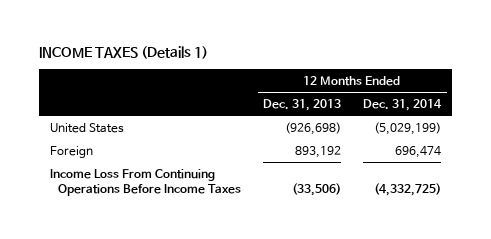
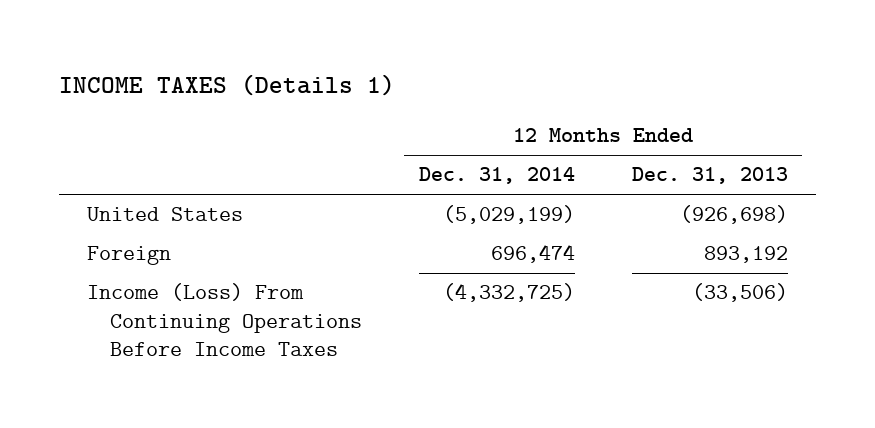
[49,168,242,197] Income Loss From Continuing Operations Before Income Taxes -> [87,283,362,356] Income (Loss) From Continuing Operations Before Income Taxes

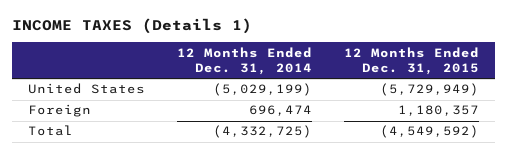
[631,167,788,185] Dec. 31, 2013 -> none
none -> [344,46,480,76] 12 Months Ended Dec. 31, 2015
[87,283,362,356] Income (Loss) From Continuing Operations Before Income Taxes -> [27,125,73,137] Total

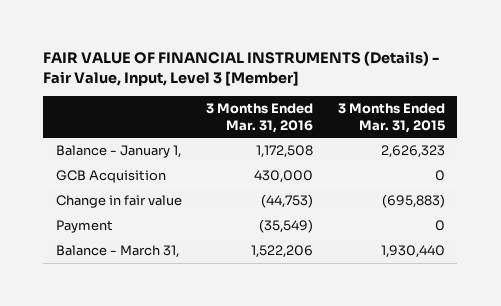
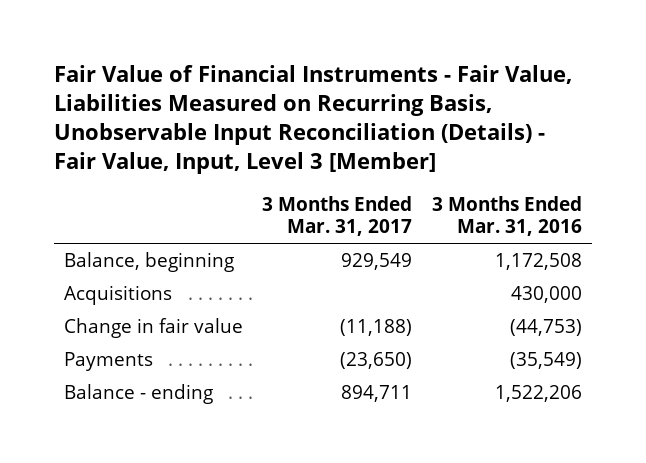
[43,51,440,87] FAIR VALUE OF FINANCIAL INSTRUMENTS (Details) - Fair Value, Input, Level 3 [Member] -> [53,65,572,174] Fair Value of Financial Instruments - Fair Value, Liabilities Measured on Recurring Basis, Unobservable Input Reconciliation (Details) - Fair Value, Input, Level 3 [Member]
[338,102,446,133] 3 Months Ended Mar. 31, 2015 -> none
none -> [262,195,413,237] 3 Months Ended Mar. 31, 2017
[55,145,181,159] Balance - January 1, -> [63,252,234,273] Balance, beginning
[55,170,166,184] GCB Acquisition -> [63,285,172,306] Acquisitions
[55,220,113,234] Payment -> [63,352,153,372] Payments
[55,245,179,259] Balance - March 31, -> [63,384,213,405] Balance - ending

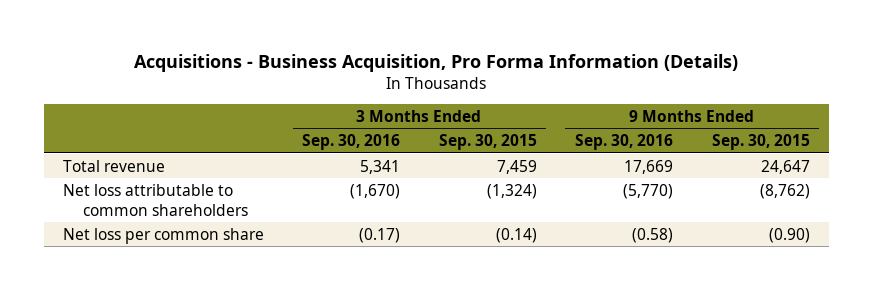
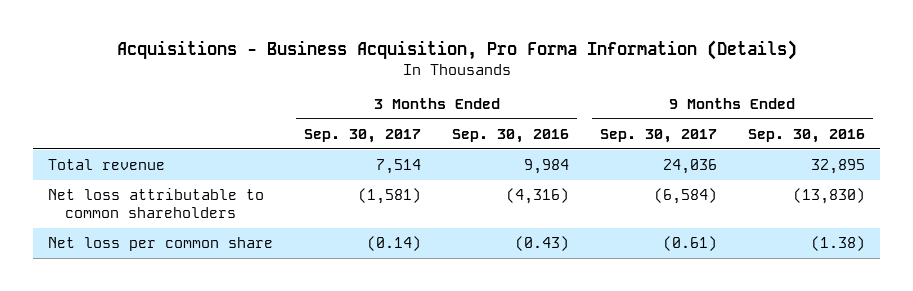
[438,134,537,151] Sep. 30, 2015 -> none
[711,134,810,151] Sep. 30, 2015 -> none
none -> [304,128,422,143] Sep. 30, 2017
none -> [599,128,717,143] Sep. 30, 2017
[360,159,401,174] 5,341 -> [524,158,570,174] 9,984
[624,159,674,174] 17,669 -> [810,158,865,174] 32,895
[350,183,401,199] (1,670) -> [506,187,570,204] (4,316)
[623,183,674,199] (5,770) -> [792,187,865,204] (13,830)
[359,227,401,243] (0.17) -> [515,235,570,251] (0.43)
[632,227,674,243] (0.58) -> [810,235,865,251] (1.38)

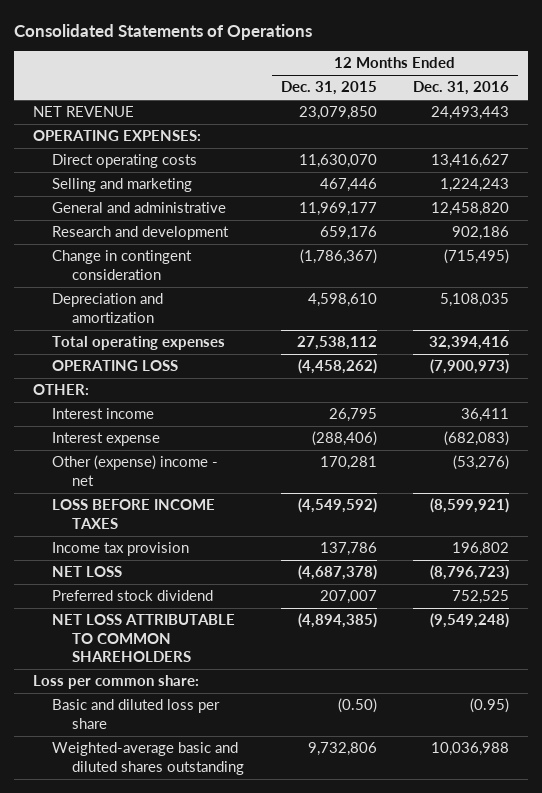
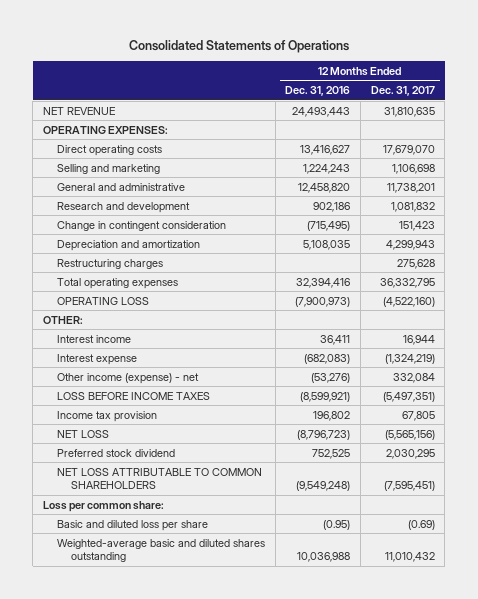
[280,81,377,96] Dec. 31, 2015 -> none
none -> [370,86,435,97] Dec. 31, 2017
none -> [56,258,163,269] Restructuring charges
[52,455,219,486] Other (expense) income - net -> [56,372,199,384] Other income (expense) - net

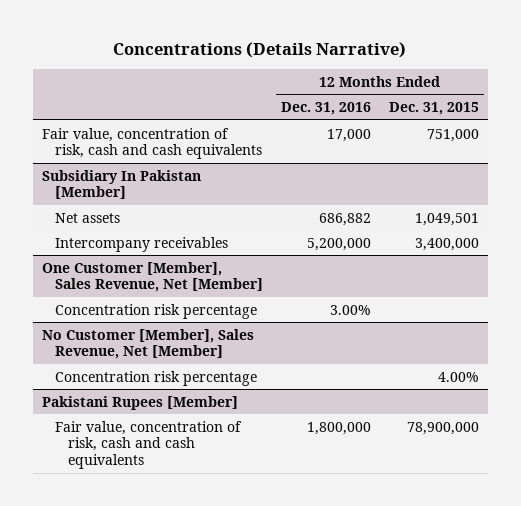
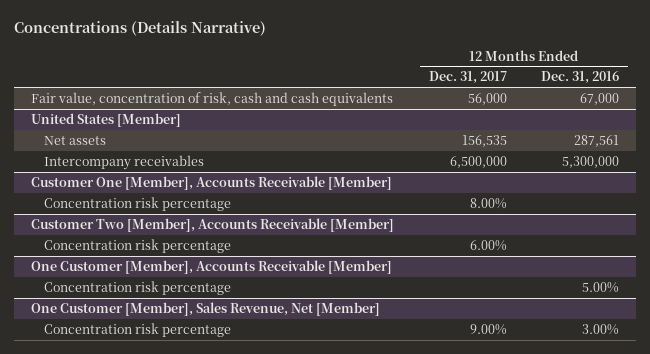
[389,102,480,116] Dec. 31, 2015 -> none
none -> [428,71,507,85] Dec. 31, 2017
[41,169,201,200] Subsidiary In Pakistan [Member] -> none
[326,128,371,142] 17,000 -> [580,92,620,105] 67,000
none -> [31,112,182,127] United States [Member]
[318,212,371,226] 686,882 -> [574,134,620,147] 287,561
[306,237,371,251] 5,200,000 -> [562,155,620,168] 5,300,000
none -> [31,175,393,190] Customer One [Member], Accounts Receivable [Member]
none -> [44,196,232,211] Concentration risk percentage
none -> [31,217,395,232] Customer Two [Member], Accounts Receivable [Member]
none -> [44,238,232,253] Concentration risk percentage
none -> [31,259,393,274] One Customer [Member], Accounts Receivable [Member]
none -> [44,280,232,295] Concentration risk percentage
[41,328,254,360] No Customer [Member], Sales Revenue, Net [Member] -> none
[54,370,257,386] Concentration risk percentage -> none
[41,395,238,410] Pakistani Rupees [Member] -> none
[54,420,242,470] Fair value, concentration of risk, cash and cash equivalents -> none

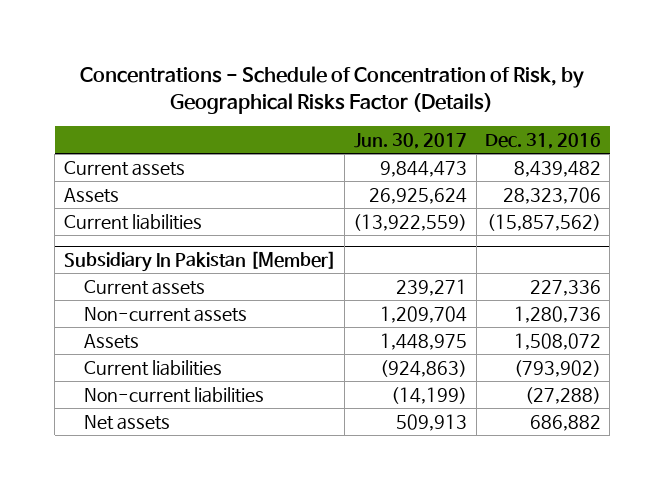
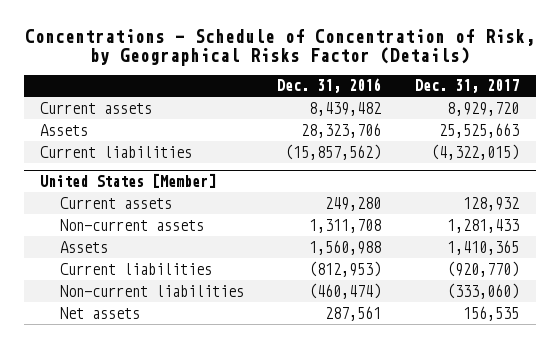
[354,133,468,150] Jun. 30, 2017 -> none
none -> [415,79,520,94] Dec. 31, 2017
[63,251,336,273] Subsidiary In Pakistan [Member] -> none
none -> [40,172,217,188] United States [Member]
[529,279,601,296] 227,336 -> [325,196,382,211] 249,280
[513,305,601,323] 1,280,736 -> [309,218,382,233] 1,311,708
[513,332,601,350] 1,508,072 -> [309,239,382,255] 1,560,988
[513,359,601,377] (793,902) -> [309,260,382,277] (812,953)
[524,386,601,404] (27,288) -> [309,282,382,299] (460,474)
[529,414,601,431] 686,882 -> [325,305,382,321] 287,561

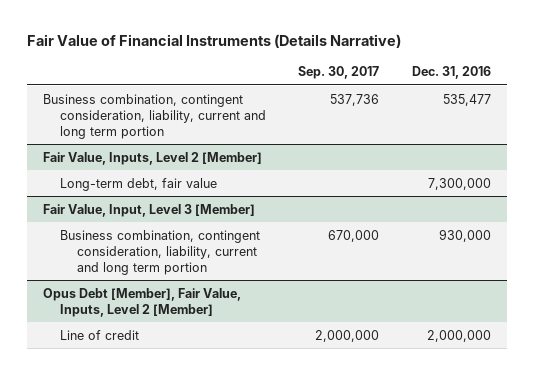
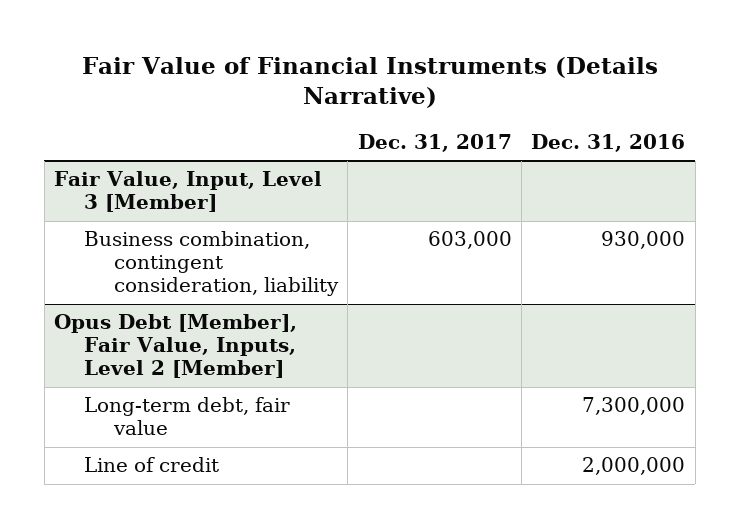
[298,66,380,80] Sep. 30, 2017 -> none
none -> [357,133,512,152] Dec. 31, 2017
[42,93,266,139] Business combination, contingent consideration, liability, current and long term portion -> none
[42,151,262,165] Fair Value, Inputs, Level 2 [Member] -> none
[59,177,217,191] Long-term debt, fair value -> none
[59,229,260,275] Business combination, contingent consideration, liability, current and long term portion -> [83,231,339,297] Business combination, contingent consideration, liability
none -> [83,397,290,436] Long-term debt, fair value

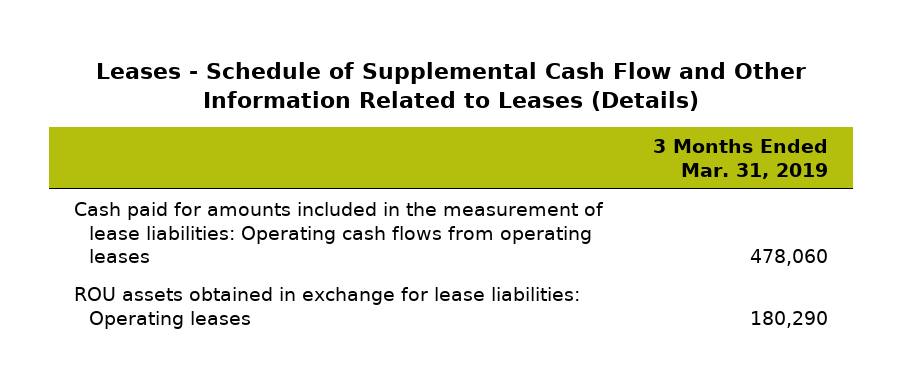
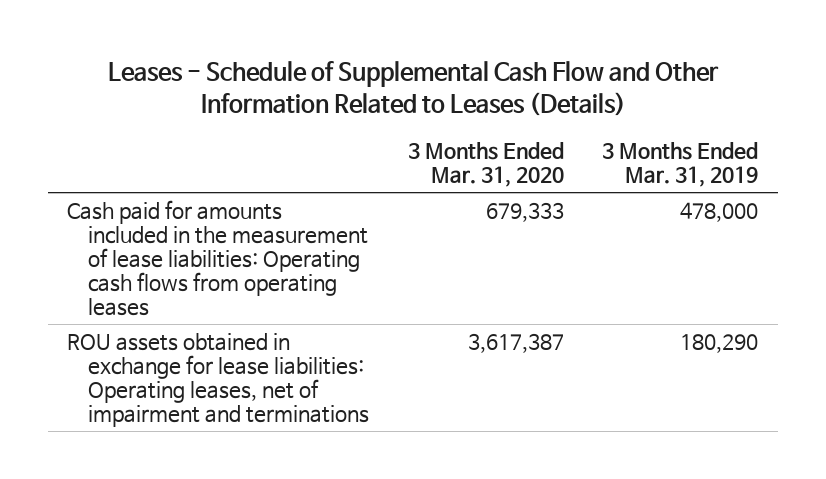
none -> [407,142,564,188] 3 Months Ended Mar. 31, 2020
[750,249,829,267] 478,060 -> [680,201,759,222] 478,000
[74,286,581,329] ROU assets obtained in exchange for lease liabilities: Operating leases -> [67,332,369,428] ROU assets obtained in exchange for lease liabilities: Operating leases, net of impairment and terminations

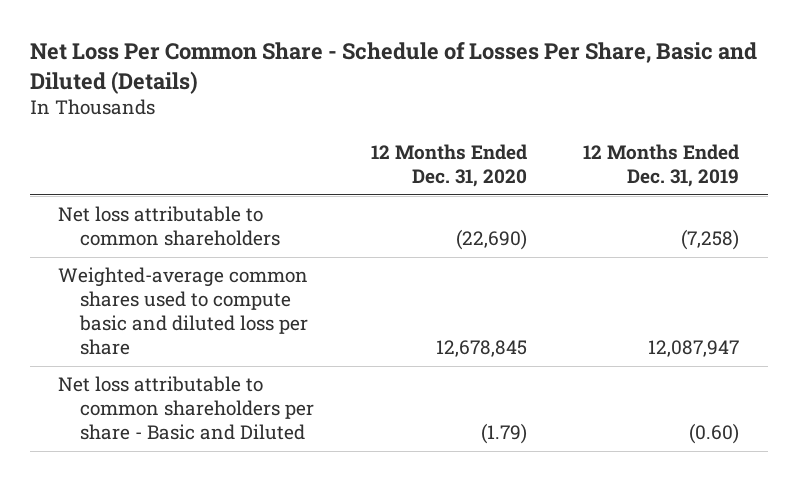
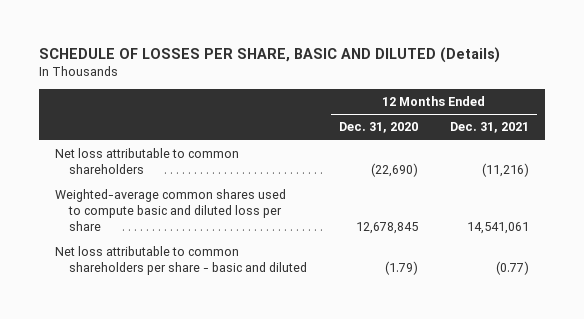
[29,42,757,94] Net Loss Per Common Share - Schedule of Losses Per Share, Basic and Diluted (Details) -> [38,46,500,63] SCHEDULE OF LOSSES PER SHARE, BASIC AND DILUTED (Details)
[583,143,740,187] 12 Months Ended Dec. 31, 2019 -> none
none -> [449,122,529,134] Dec. 31, 2021
[57,376,314,441] Net loss attributable to common shareholders per share - Basic and Diluted -> [55,246,307,276] Net loss attributable to common shareholders per share - basic and diluted

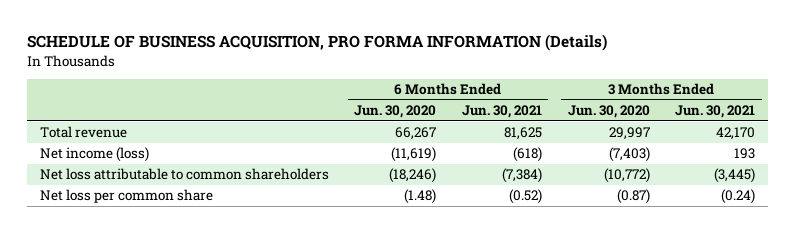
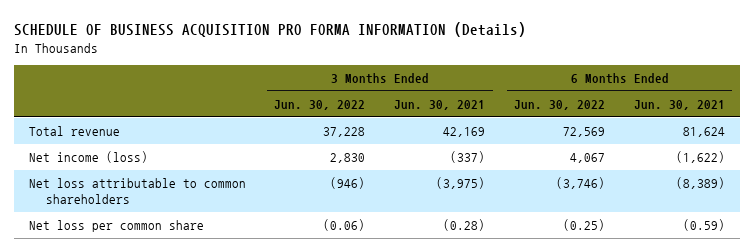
[26,34,607,52] SCHEDULE OF BUSINESS ACQUISITION, PRO FORMA INFORMATION (Details) -> [14,22,527,38] SCHEDULE OF BUSINESS ACQUISITION PRO FORMA INFORMATION (Details)
[354,105,437,119] Jun. 30, 2020 -> none
[567,105,650,119] Jun. 30, 2020 -> none
none -> [274,100,366,111] Jun. 30, 2022
none -> [514,100,606,111] Jun. 30, 2022
[503,127,542,141] 81,625 -> [683,127,726,138] 81,624
[716,127,756,141] 42,170 -> [443,127,486,138] 42,169
[512,147,542,163] (618) -> [676,151,726,164] (1,622)
[734,148,756,160] 193 -> [450,151,486,164] (337)
[501,168,542,184] (7,384) -> [676,177,726,190] (8,389)
[714,168,756,184] (3,445) -> [436,177,486,190] (3,975)
[508,189,542,205] (0.52) -> [683,219,726,232] (0.59)
[721,189,756,205] (0.24) -> [443,219,486,232] (0.28)

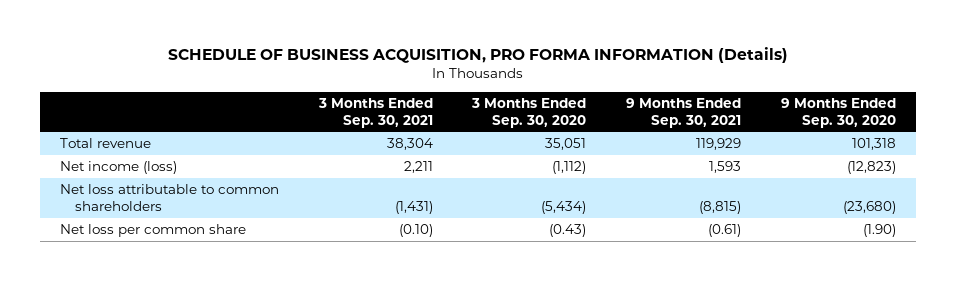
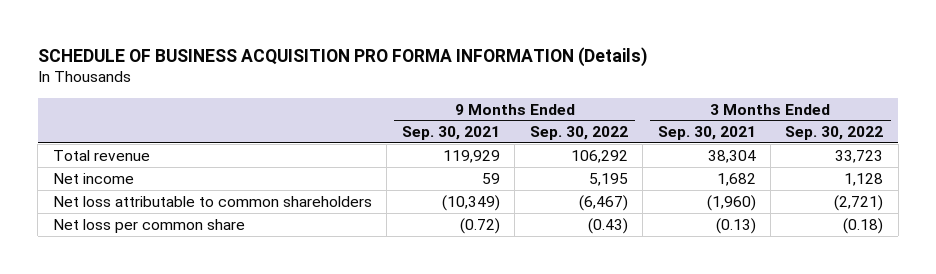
[167,47,788,64] SCHEDULE OF BUSINESS ACQUISITION, PRO FORMA INFORMATION (Details) -> [37,46,647,67] SCHEDULE OF BUSINESS ACQUISITION PRO FORMA INFORMATION (Details)
[471,97,587,128] 3 Months Ended Sep. 30, 2020 -> none
[780,97,896,128] 9 Months Ended Sep. 30, 2020 -> none
none -> [529,126,628,141] Sep. 30, 2022
none -> [785,126,884,141] Sep. 30, 2022
[59,160,177,174] Net income (loss) -> [52,172,134,184] Net income
[403,160,433,173] 2,211 -> [716,172,756,186] 1,682
[709,160,742,173] 1,593 -> [481,172,500,184] 59
[394,201,433,215] (1,431) -> [706,194,756,211] (1,960)
[699,201,742,215] (8,815) -> [441,194,500,211] (10,349)
[398,223,433,237] (0.10) -> [715,217,756,234] (0.13)
[708,223,742,237] (0.61) -> [459,217,500,234] (0.72)

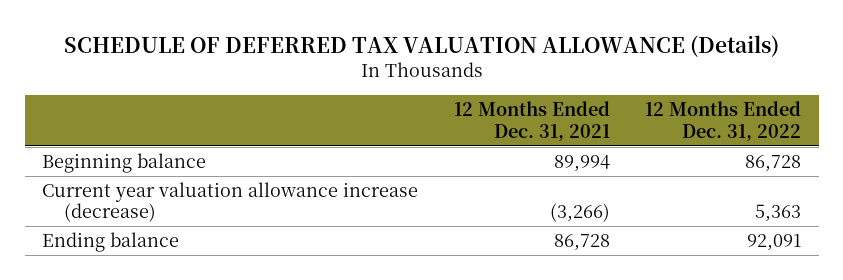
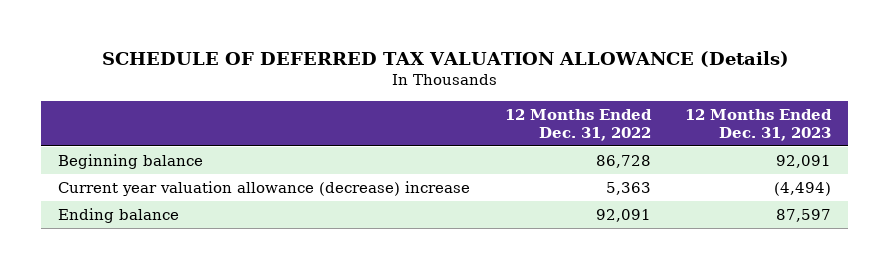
[453,101,610,141] 12 Months Ended Dec. 31, 2021 -> none
none -> [685,108,833,141] 12 Months Ended Dec. 31, 2023
[42,182,419,223] Current year valuation allowance increase (decrease) -> [58,180,471,196] Current year valuation allowance (decrease) increase

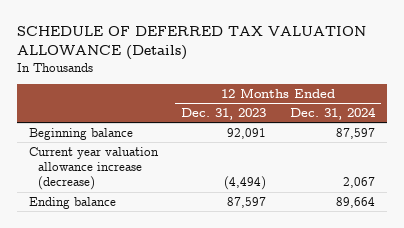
[504,108,652,141] 12 Months Ended Dec. 31, 2022 -> none
none -> [289,106,376,120] Dec. 31, 2024
[58,180,471,196] Current year valuation allowance (decrease) increase -> [28,146,159,191] Current year valuation allowance increase (decrease)

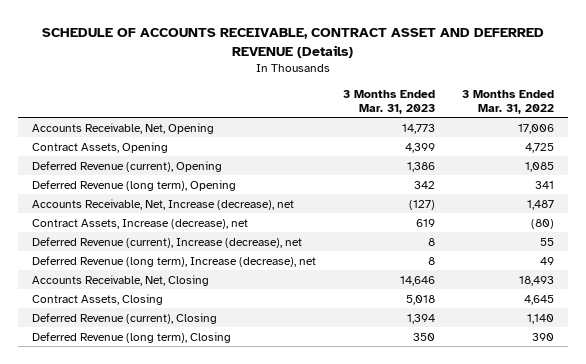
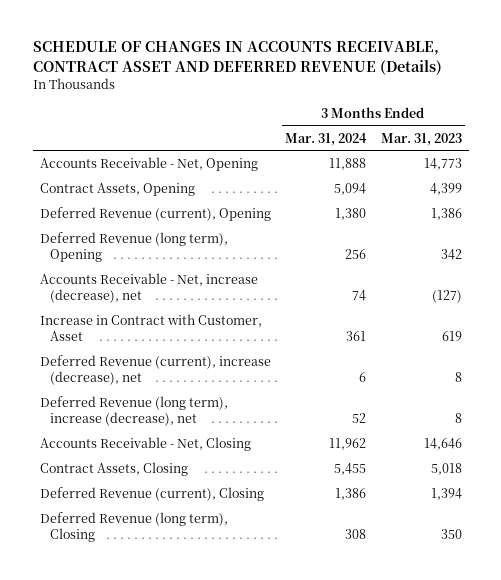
[42,28,545,59] SCHEDULE OF ACCOUNTS RECEIVABLE, CONTRACT ASSET AND DEFERRED REVENUE (Details) -> [32,41,442,75] SCHEDULE OF CHANGES IN ACCOUNTS RECEIVABLE, CONTRACT ASSET AND DEFERRED REVENUE (Details)
[462,90,555,115] 3 Months Ended Mar. 31, 2022 -> none
none -> [285,132,368,146] Mar. 31, 2024
[31,122,214,134] Accounts Receivable, Net, Opening -> [39,156,258,171] Accounts Receivable - Net, Opening
[31,198,294,210] Accounts Receivable, Net, Increase (decrease), net -> [39,272,258,303] Accounts Receivable - Net, increase (decrease), net
[31,218,248,229] Contract Assets, Increase (decrease), net -> [39,313,262,341] Increase in Contract with Customer, Asset
[31,236,302,248] Deferred Revenue (current), Increase (decrease), net -> [39,354,271,385] Deferred Revenue (current), increase (decrease), net
[31,255,316,267] Deferred Revenue (long term), Increase (decrease), net -> [39,395,228,426] Deferred Revenue (long term), increase (decrease), net
[31,274,209,286] Accounts Receivable, Net, Closing -> [39,436,251,451] Accounts Receivable - Net, Closing

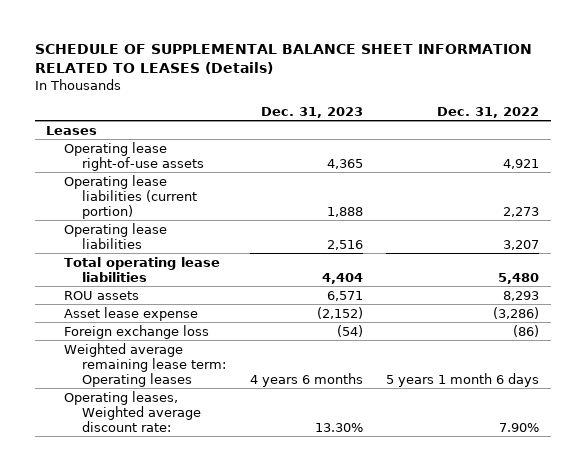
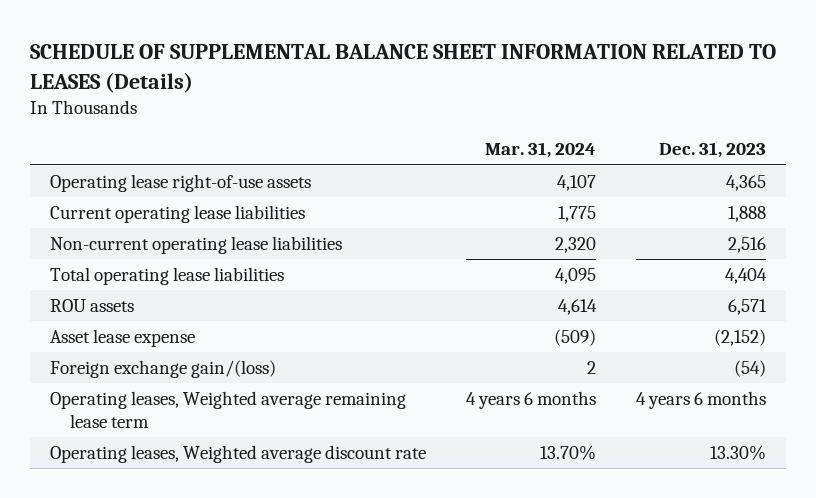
[437,106,540,118] Dec. 31, 2022 -> none
none -> [484,142,596,159] Mar. 31, 2024
[46,125,98,135] Leases -> none
[64,174,197,219] Operating lease liabilities (current portion) -> [49,205,305,224] Current operating lease liabilities
[64,222,168,249] Operating lease liabilities -> [49,236,342,255] Non-current operating lease liabilities
[64,324,210,339] Foreign exchange loss -> [49,360,276,379] Foreign exchange gain/(loss)
[64,342,226,387] Weighted average remaining lease term: Operating leases -> [49,391,406,428] Operating leases, Weighted average remaining lease term
[64,390,201,432] Operating leases, Weighted average discount rate: -> [49,445,426,464] Operating leases, Weighted average discount rate

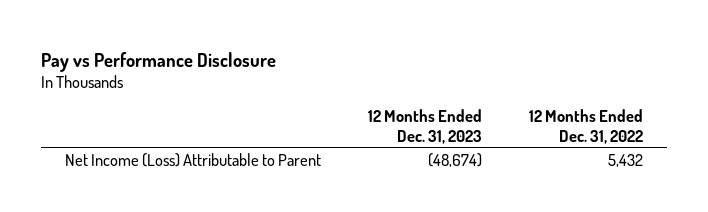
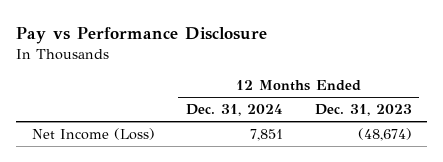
[529,109,644,144] 12 Months Ended Dec. 31, 2022 -> none
none -> [186,104,284,117] Dec. 31, 2024
[64,152,321,167] Net Income (Loss) Attributable to Parent -> [31,128,155,141] Net Income (Loss)

